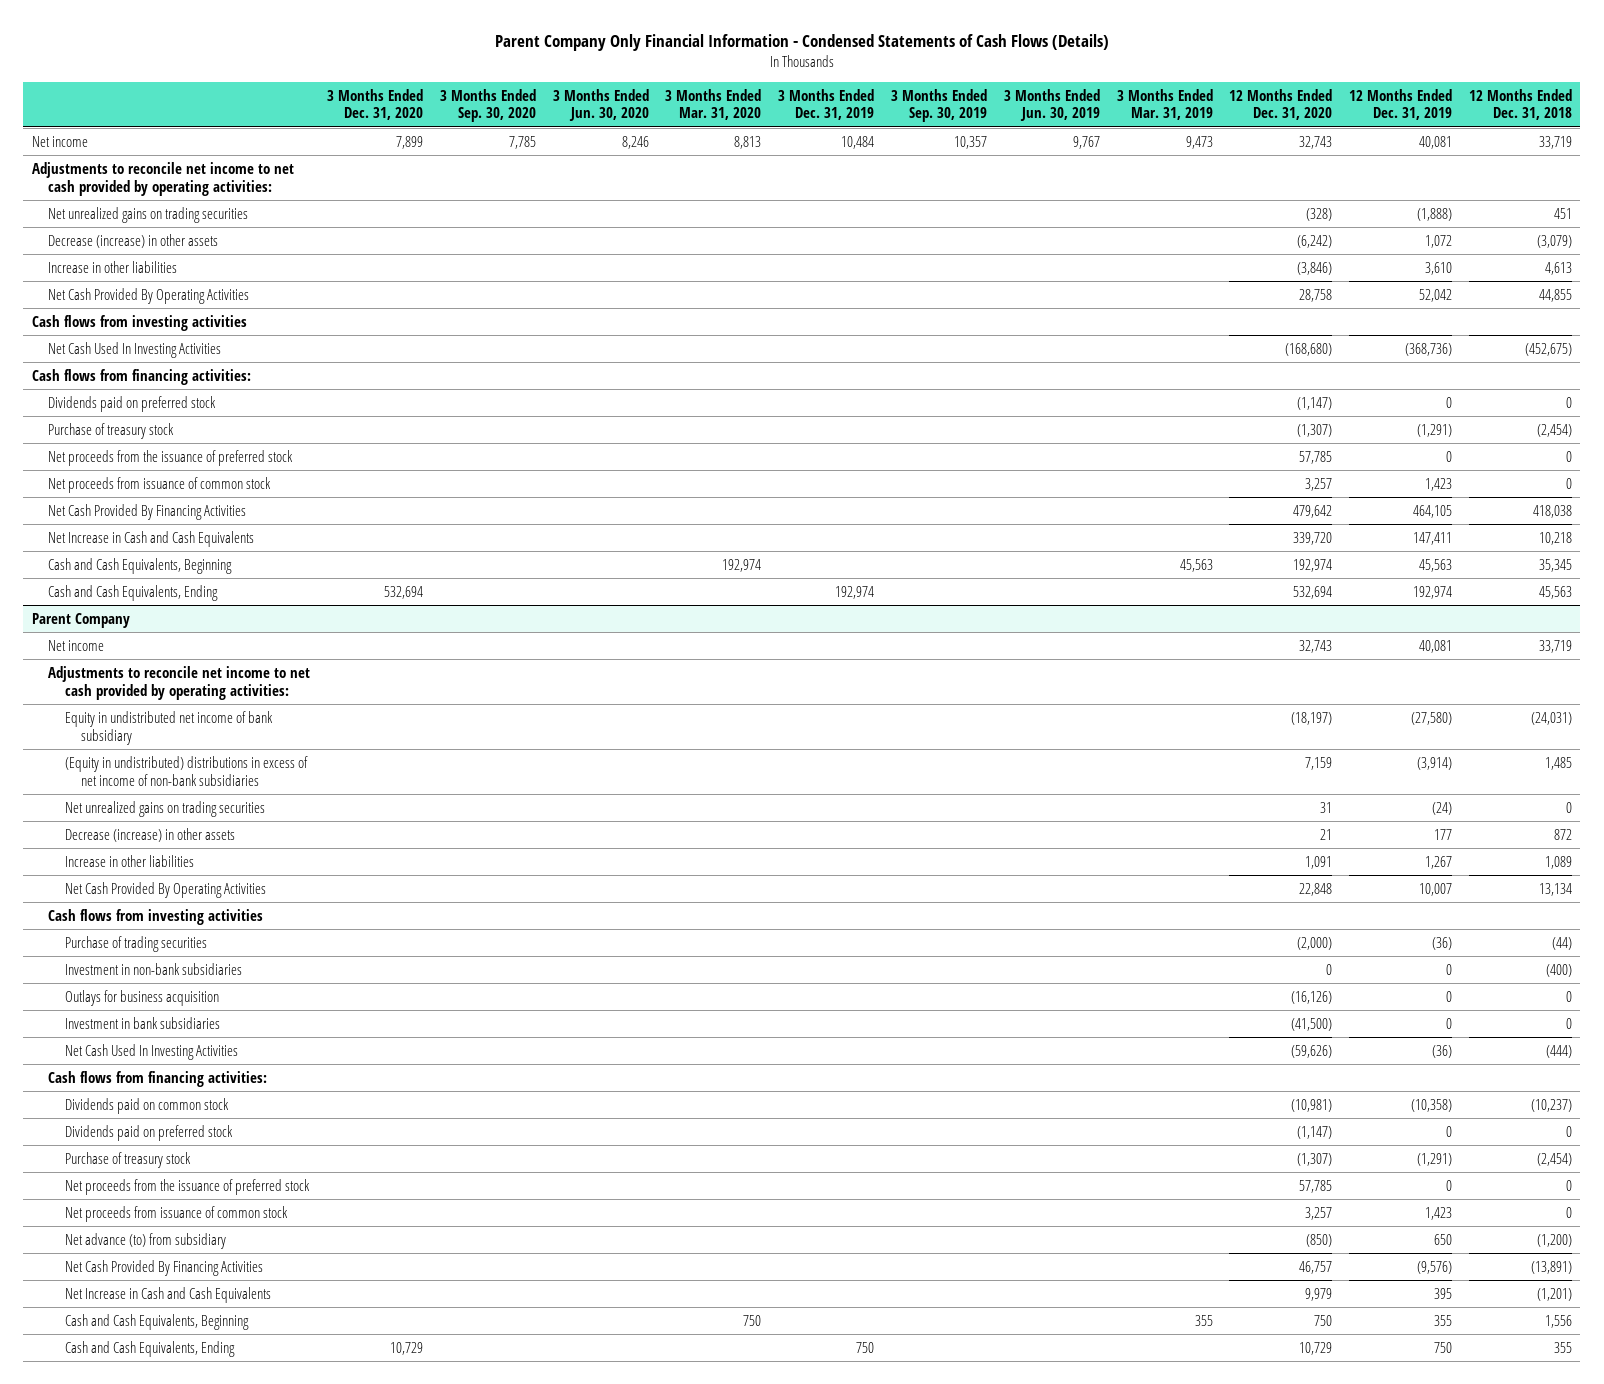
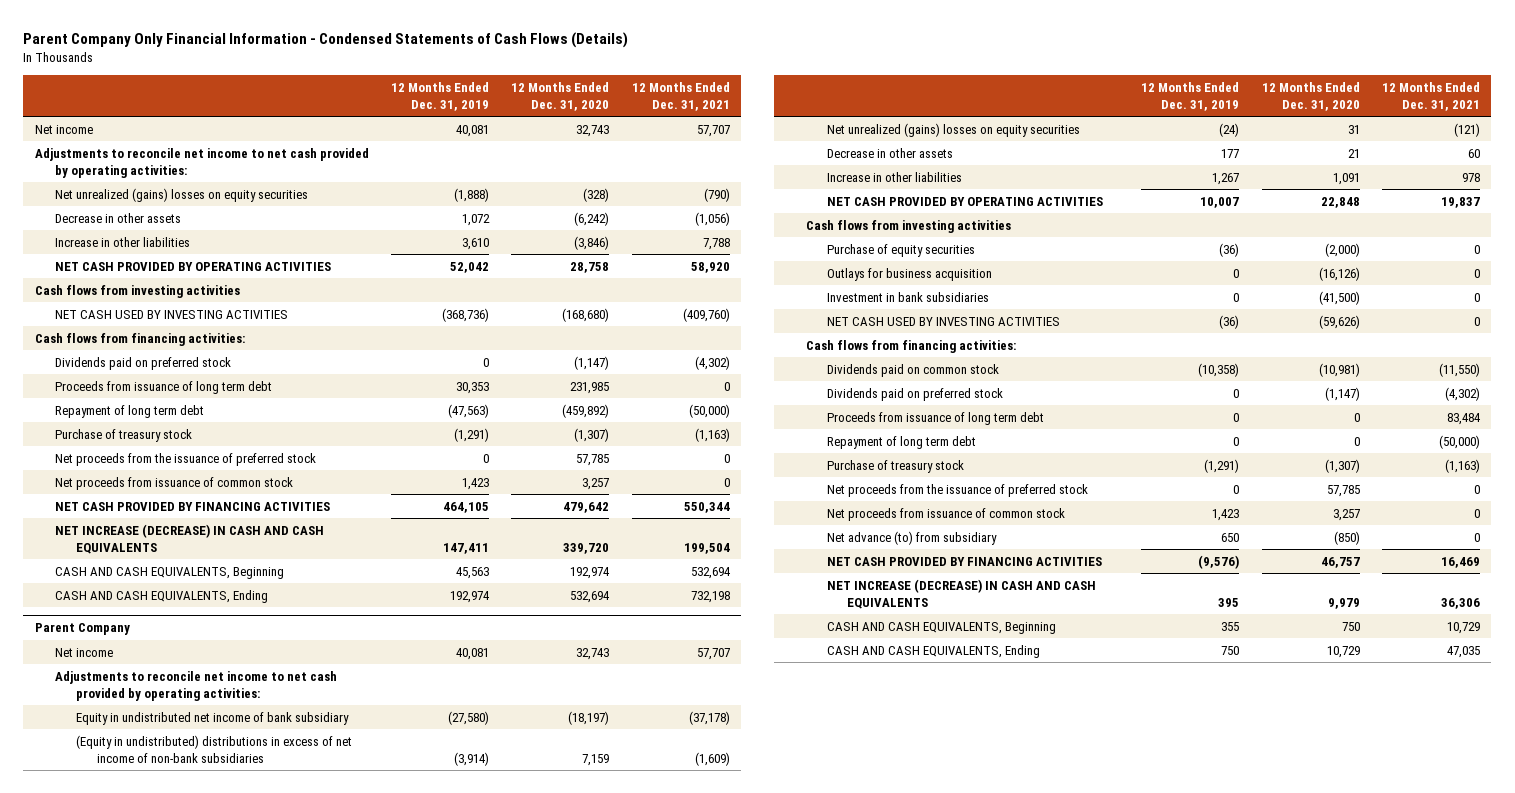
[327,88,424,121] 3 Months Ended Dec. 31, 2020 -> none
[439,88,536,123] 3 Months Ended Sep. 30, 2020 -> none
[552,88,649,122] 3 Months Ended Jun. 30, 2020 -> none
[665,88,762,121] 3 Months Ended Mar. 31, 2020 -> none
[778,88,875,121] 3 Months Ended Dec. 31, 2019 -> none
[890,88,987,123] 3 Months Ended Sep. 30, 2019 -> none
[1003,88,1100,122] 3 Months Ended Jun. 30, 2019 -> none
[1116,88,1213,121] 3 Months Ended Mar. 31, 2019 -> none
[1468,88,1572,121] 12 Months Ended Dec. 31, 2018 -> none
none -> [631,81,730,111] 12 Months Ended Dec. 31, 2021
[48,206,249,223] Net unrealized gains on trading securities -> [55,187,309,202] Net unrealized (gains) losses on equity securities
[48,233,219,248] Decrease (increase) in other assets -> [55,212,182,223] Decrease in other assets
[48,287,250,304] Net Cash Provided By Operating Activities -> [55,261,332,271] NET CASH PROVIDED BY OPERATING ACTIVITIES
[48,341,222,358] Net Cash Used In Investing Activities -> [55,309,289,319] NET CASH USED BY INVESTING ACTIVITIES
none -> [55,380,273,394] Proceeds from issuance of long term debt
none -> [55,404,205,418] Repayment of long term debt
[48,503,247,520] Net Cash Provided By Financing Activities -> [55,501,331,511] NET CASH PROVIDED BY FINANCING ACTIVITIES
[48,530,255,547] Net Increase in Cash and Cash Equivalents -> [55,523,325,554] NET INCREASE (DECREASE) IN CASH AND CASH EQUIVALENTS
[48,557,233,574] Cash and Cash Equivalents, Beginning -> [55,566,285,579] CASH AND CASH EQUIVALENTS, Beginning
[48,584,219,601] Cash and Cash Equivalents, Ending -> [55,589,269,603] CASH AND CASH EQUIVALENTS, Ending
[64,800,265,817] Net unrealized gains on trading securities -> [826,122,1080,137] Net unrealized (gains) losses on equity securities
[64,827,235,842] Decrease (increase) in other assets -> [826,147,953,158] Decrease in other assets
[64,881,266,898] Net Cash Provided By Operating Activities -> [826,196,1103,206] NET CASH PROVIDED BY OPERATING ACTIVITIES
[64,962,242,975] Investment in non-bank subsidiaries -> none
[64,935,207,952] Purchase of trading securities -> [826,243,975,257] Purchase of equity securities
[64,1043,238,1060] Net Cash Used In Investing Activities -> [826,316,1060,326] NET CASH USED BY INVESTING ACTIVITIES
none -> [826,411,1044,425] Proceeds from issuance of long term debt
none -> [826,435,976,449] Repayment of long term debt
[64,1259,263,1276] Net Cash Provided By Financing Activities -> [826,556,1102,566] NET CASH PROVIDED BY FINANCING ACTIVITIES
[64,1286,271,1303] Net Increase in Cash and Cash Equivalents -> [826,578,1096,609] NET INCREASE (DECREASE) IN CASH AND CASH EQUIVALENTS
[64,1313,249,1330] Cash and Cash Equivalents, Beginning -> [826,621,1056,634] CASH AND CASH EQUIVALENTS, Beginning
[64,1340,235,1357] Cash and Cash Equivalents, Ending -> [826,644,1040,658] CASH AND CASH EQUIVALENTS, Ending

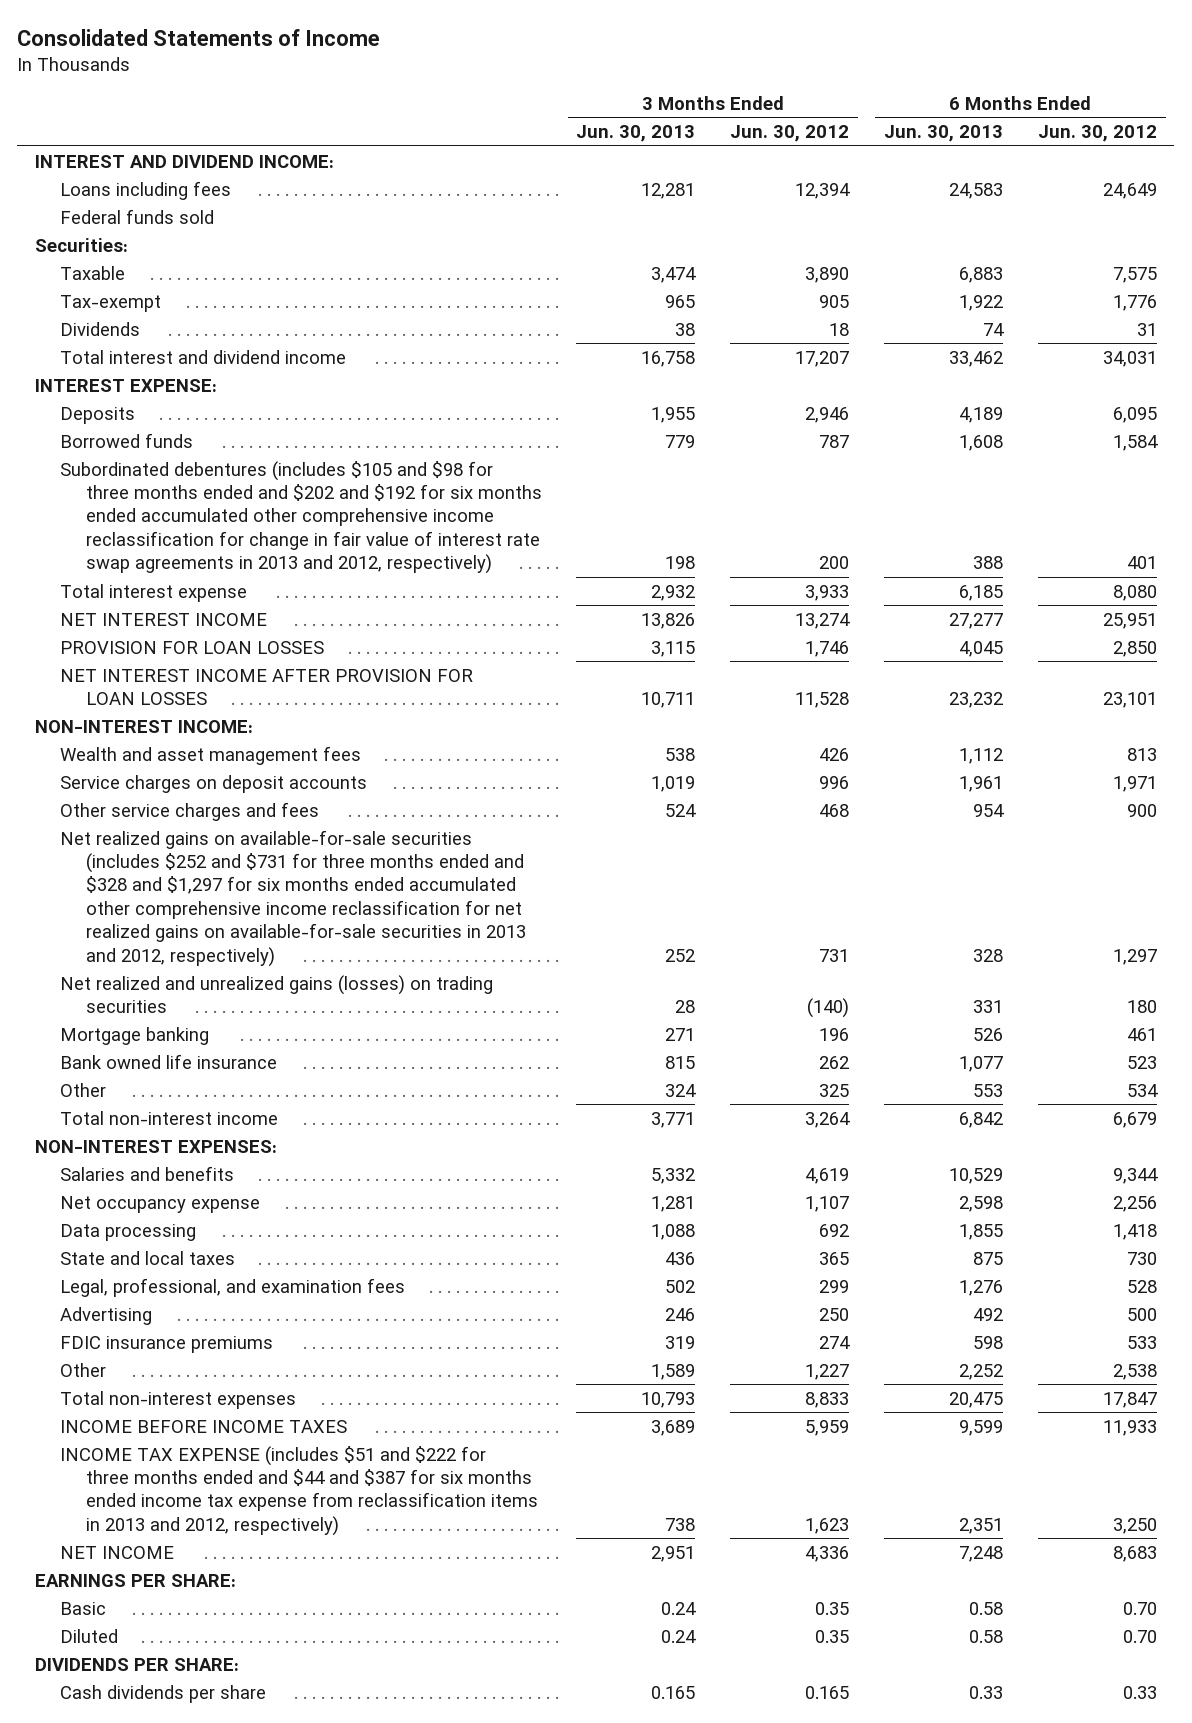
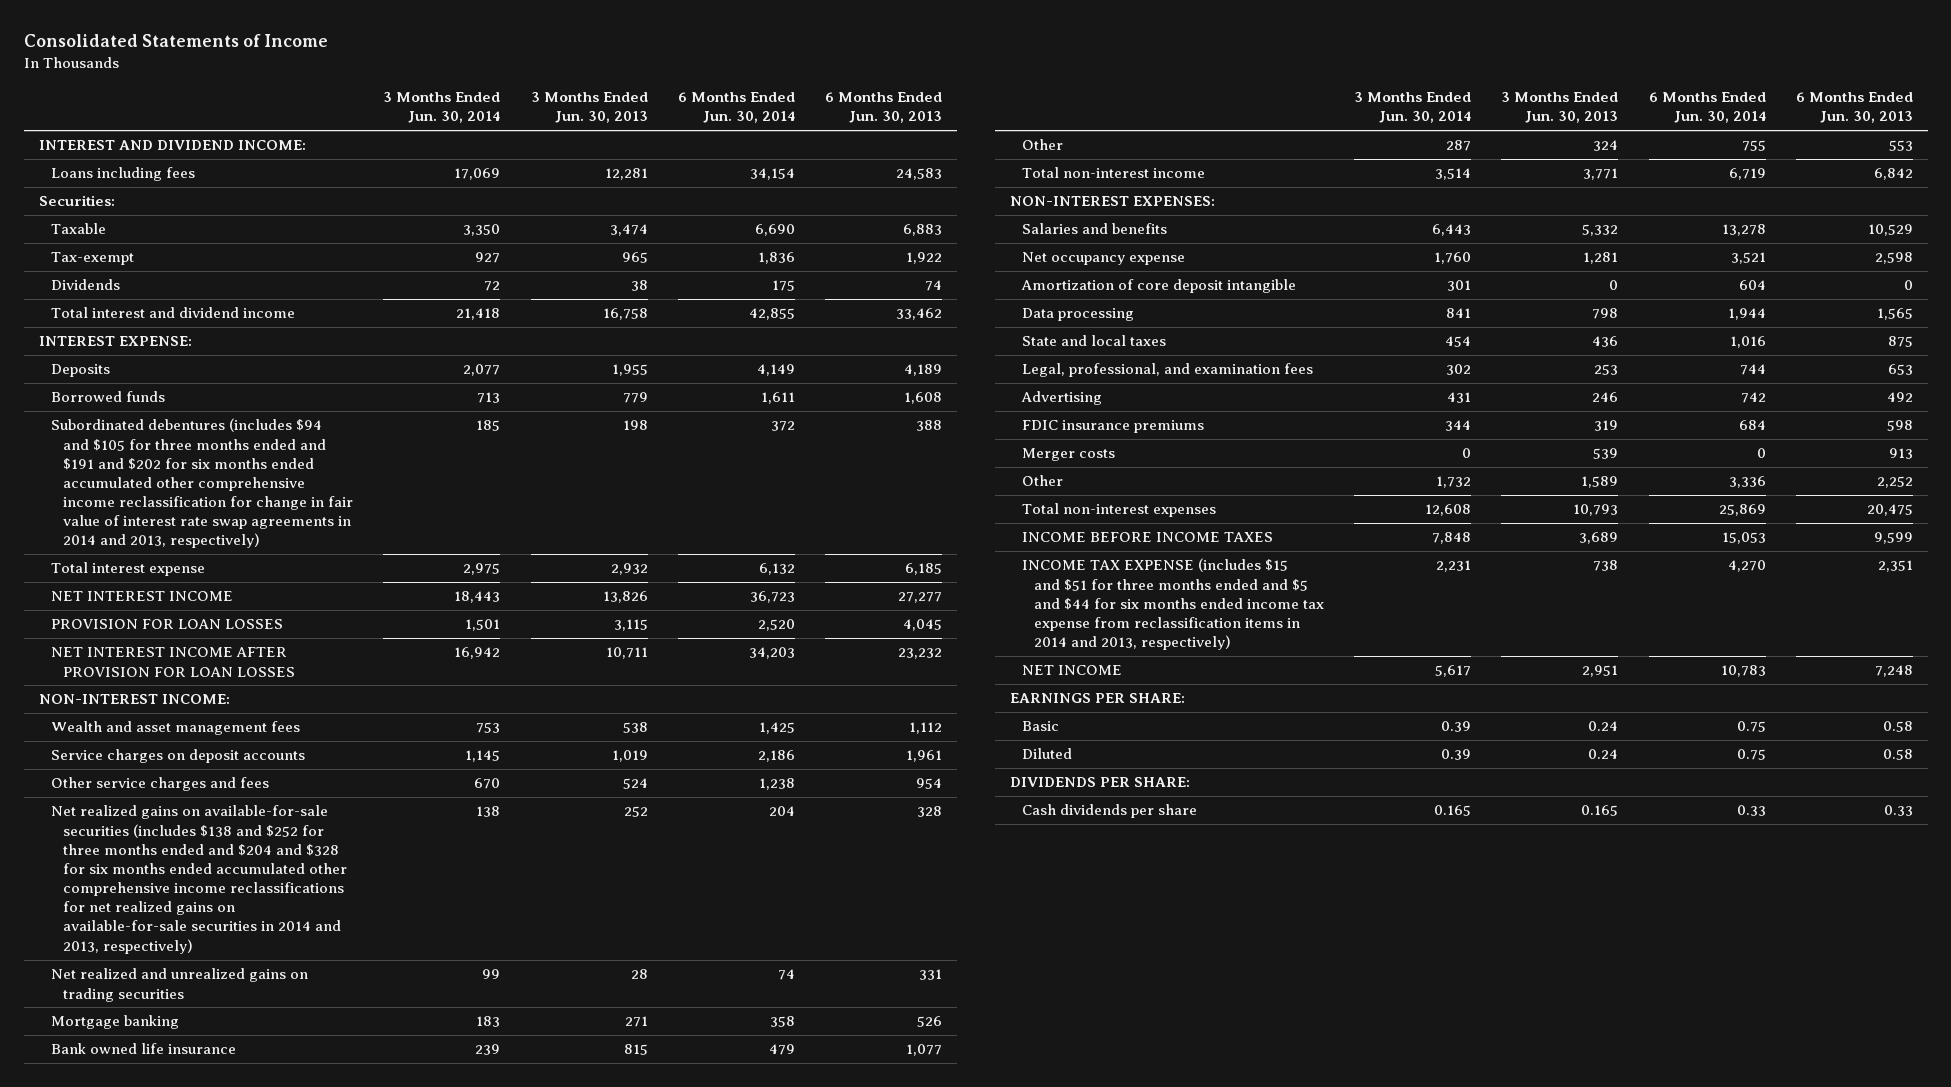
[730,125,850,143] Jun. 30, 2012 -> none
[1037,125,1157,143] Jun. 30, 2012 -> none
none -> [383,92,501,124] 3 Months Ended Jun. 30, 2014
none -> [677,92,795,124] 6 Months Ended Jun. 30, 2014
[60,208,215,224] Federal funds sold -> none
[60,460,542,575] Subordinated debentures (includes $105 and $98 for three months ended and $202 and $192 for six months ended accumulated other comprehensive income reclassification for change in fair value of interest rate swap agreements in 2013 and 2012, respectively) -> [51,418,354,549] Subordinated debentures (includes $94 and $105 for three months ended and $191 and $202 for six months ended accumulated other comprehensive income reclassification for change in fair value of interest rate swap agreements in 2014 and 2013, respectively)
[60,829,526,967] Net realized gains on available-for-sale securities (includes $252 and $731 for three months ended and $328 and $1,297 for six months ended accumulated other comprehensive income reclassification for net realized gains on available-for-sale securities in 2013 and 2012, respectively) -> [51,805,348,954] Net realized gains on available-for-sale securities (includes $138 and $252 for three months ended and $204 and $328 for six months ended accumulated other comprehensive income reclassifications for net realized gains on available-for-sale securities in 2014 and 2013, respectively)
[60,974,494,1013] Net realized and unrealized gains (losses) on trading securities -> [51,968,309,1002] Net realized and unrealized gains on trading securities
none -> [1020,279,1296,294] Amortization of core deposit intangible
[651,1223,696,1240] 1,088 -> [1592,308,1619,320] 798
[959,1223,1004,1240] 1,855 -> [1876,308,1913,321] 1,565
[665,1279,696,1293] 502 -> [1594,364,1619,376] 253
[959,1279,1004,1296] 1,276 -> [1887,364,1913,376] 653
none -> [1021,448,1115,462] Merger costs
[60,1445,538,1536] INCOME TAX EXPENSE (includes $51 and $222 for three months ended and $44 and $387 for six months ended income tax expense from reclassification items in 2013 and 2012, respectively) -> [1021,558,1325,651] INCOME TAX EXPENSE (includes $15 and $51 for three months ended and $5 and $44 for six months ended income tax expense from reclassification items in 2014 and 2013, respectively)

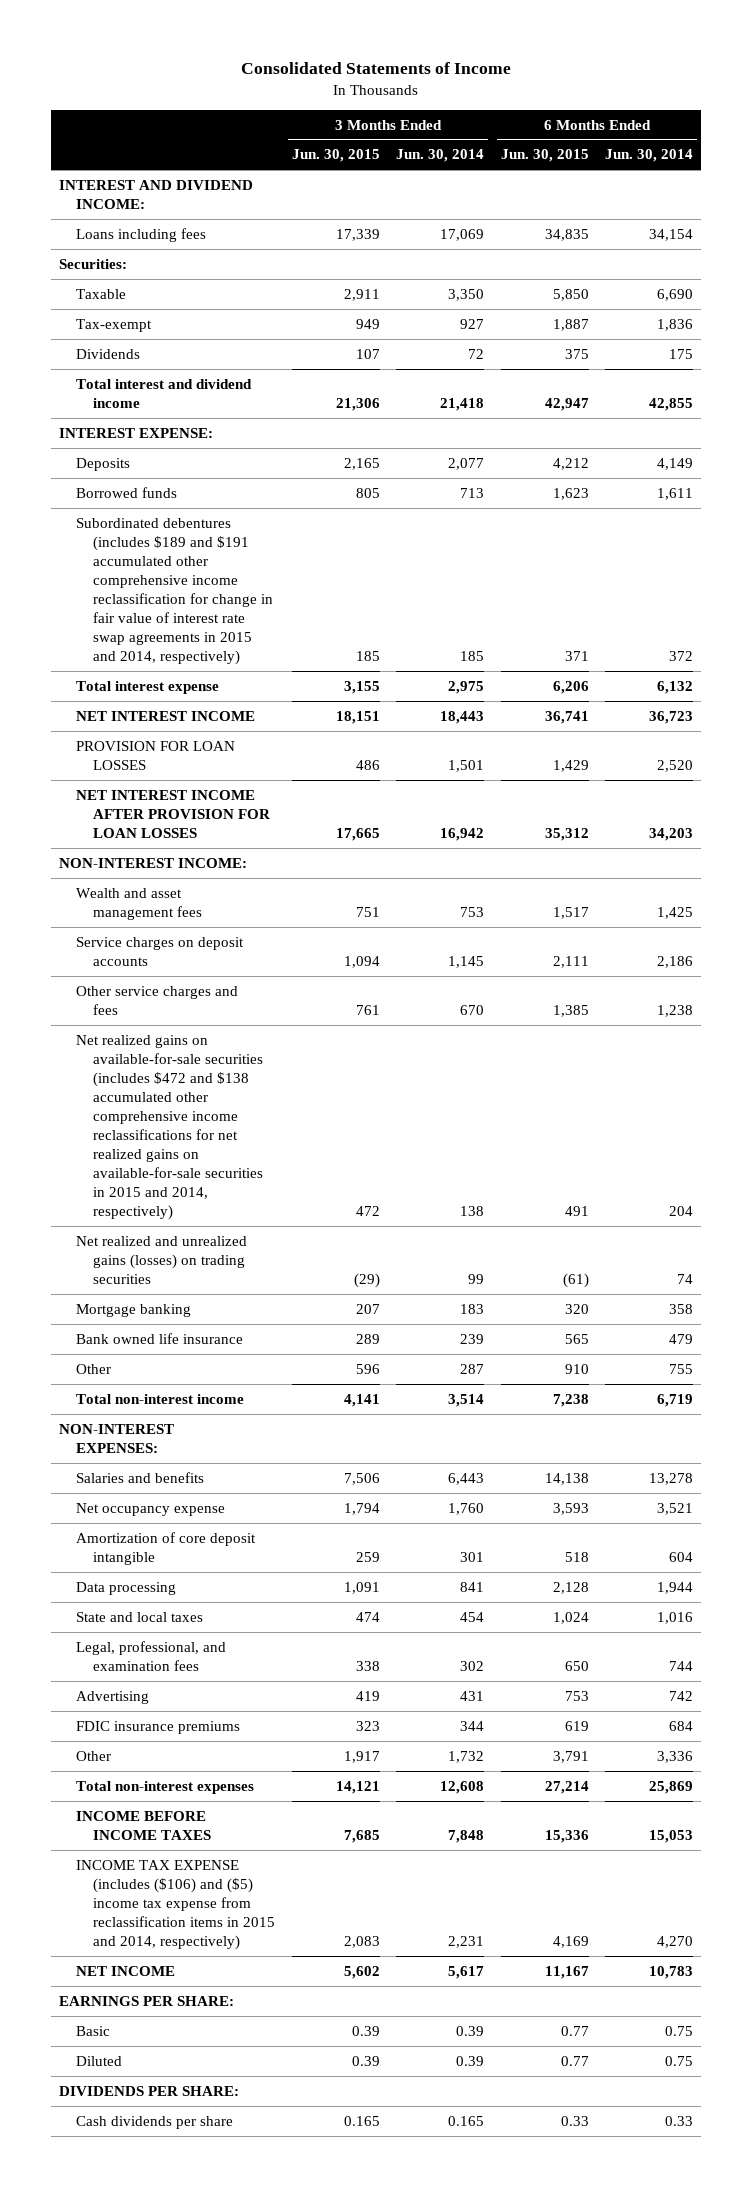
[530,92,648,124] 3 Months Ended Jun. 30, 2013 -> none
[824,92,942,124] 6 Months Ended Jun. 30, 2013 -> none
none -> [291,149,380,163] Jun. 30, 2015
none -> [500,149,589,163] Jun. 30, 2015
[51,418,354,549] Subordinated debentures (includes $94 and $105 for three months ended and $191 and $202 for six months ended accumulated other comprehensive income reclassification for change in fair value of interest rate swap agreements in 2014 and 2013, respectively) -> [76,517,274,665] Subordinated debentures (includes $189 and $191 accumulated other comprehensive income reclassification for change in fair value of interest rate swap agreements in 2015 and 2014, respectively)
[51,805,348,954] Net realized gains on available-for-sale securities (includes $138 and $252 for three months ended and $204 and $328 for six months ended accumulated other comprehensive income reclassifications for net realized gains on available-for-sale securities in 2014 and 2013, respectively) -> [76,1034,264,1220] Net realized gains on available-for-sale securities (includes $472 and $138 accumulated other comprehensive income reclassifications for net realized gains on available-for-sale securities in 2015 and 2014, respectively)
[51,968,309,1002] Net realized and unrealized gains on trading securities -> [76,1235,248,1284] Net realized and unrealized gains (losses) on trading securities
[1021,448,1115,462] Merger costs -> none
[1021,558,1325,651] INCOME TAX EXPENSE (includes $15 and $51 for three months ended and $5 and $44 for six months ended income tax expense from reclassification items in 2014 and 2013, respectively) -> [76,1859,276,1950] INCOME TAX EXPENSE (includes ($106) and ($5) income tax expense from reclassification items in 2015 and 2014, respectively)

